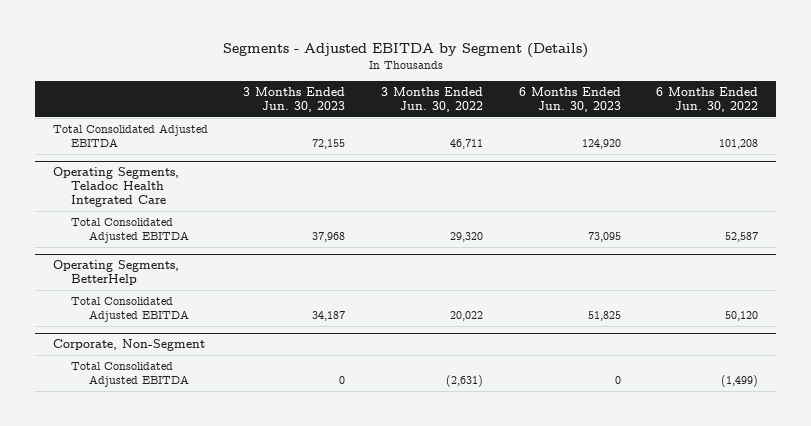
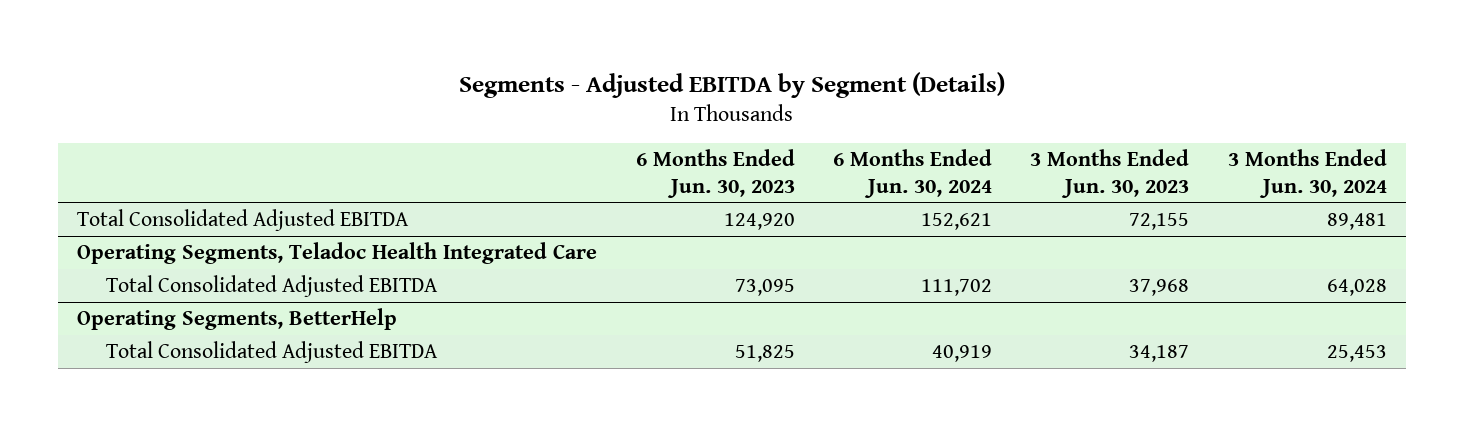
[381,87,484,113] 3 Months Ended Jun. 30, 2022 -> none
[656,87,759,113] 6 Months Ended Jun. 30, 2022 -> none
none -> [833,148,993,198] 6 Months Ended Jun. 30, 2024
none -> [1227,148,1387,198] 3 Months Ended Jun. 30, 2024
[52,338,205,351] Corporate, Non-Segment -> none
[70,361,189,388] Total Consolidated Adjusted EBITDA -> none

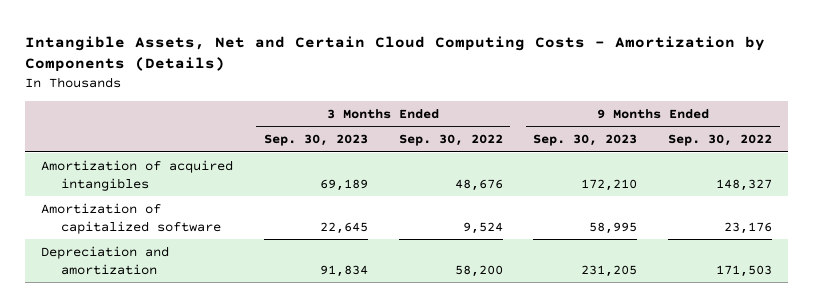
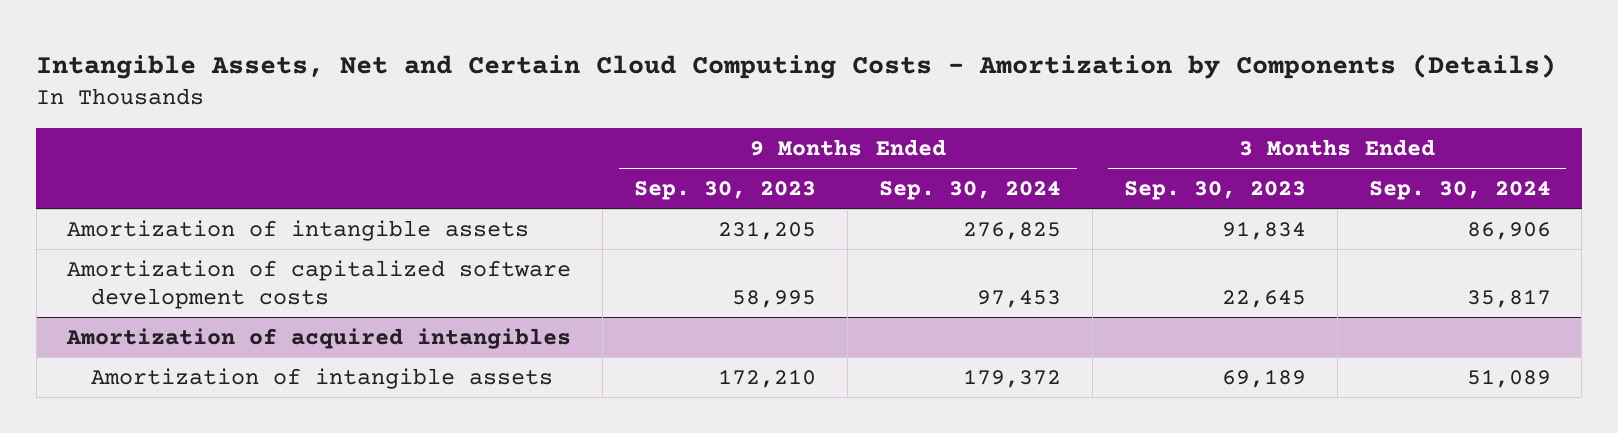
[398,134,503,147] Sep. 30, 2022 -> none
[668,134,773,147] Sep. 30, 2022 -> none
none -> [879,181,1062,201] Sep. 30, 2024
none -> [1368,181,1551,201] Sep. 30, 2024
[40,245,169,275] Depreciation and amortization -> none
[40,159,233,191] Amortization of acquired intangibles -> [67,219,530,241] Amortization of intangible assets
[319,178,368,191] 69,189 -> [1221,220,1306,240] 91,834
[581,178,638,191] 172,210 -> [718,220,817,240] 231,205
[40,202,222,234] Amortization of capitalized software -> [67,259,572,309] Amortization of capitalized software development costs
none -> [66,327,572,349] Amortization of acquired intangibles
none -> [91,367,554,389] Amortization of intangible assets

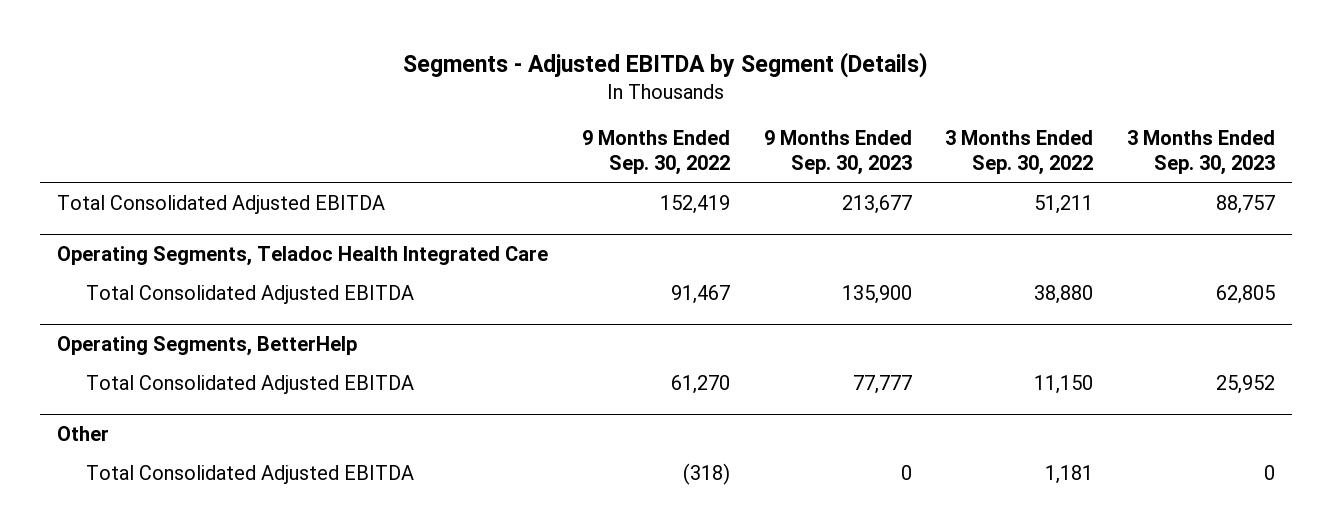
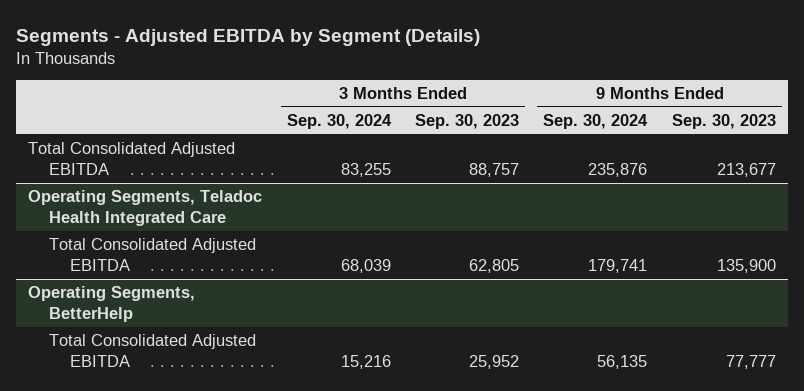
[581,130,730,175] 9 Months Ended Sep. 30, 2022 -> none
[945,130,1094,175] 3 Months Ended Sep. 30, 2022 -> none
none -> [286,113,392,129] Sep. 30, 2024
none -> [543,113,649,129] Sep. 30, 2024
[57,425,110,441] Other -> none
[85,464,414,484] Total Consolidated Adjusted EBITDA -> none

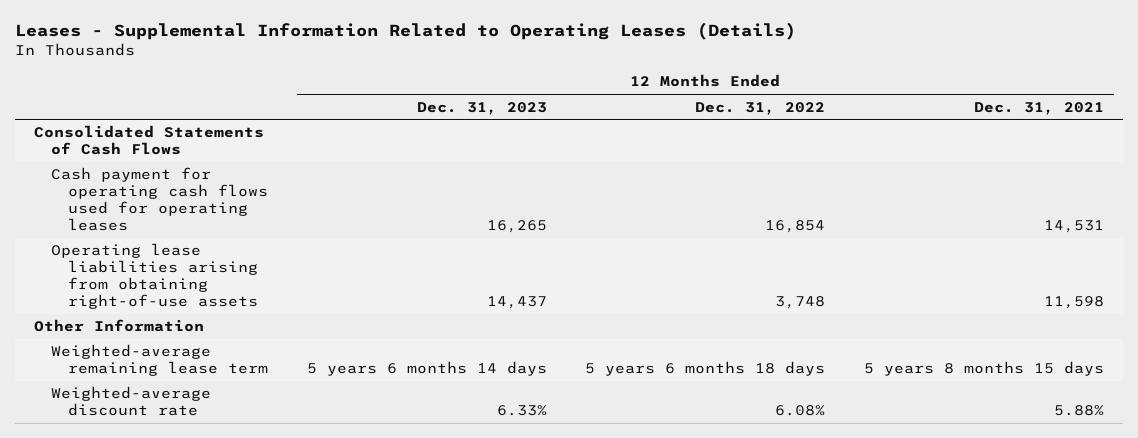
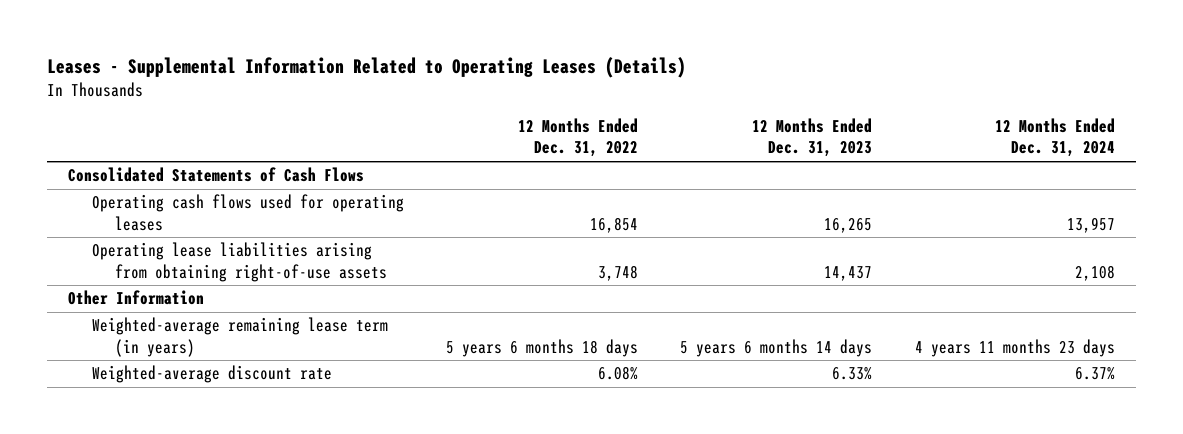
[974,101,1105,115] Dec. 31, 2021 -> none
none -> [994,118,1115,158] 12 Months Ended Dec. 31, 2024
[50,167,268,232] Cash payment for operating cash flows used for operating leases -> [91,194,404,231] Operating cash flows used for operating leases
[50,344,268,377] Weighted-average remaining lease term -> [91,317,388,357] Weighted-average remaining lease term (in years)

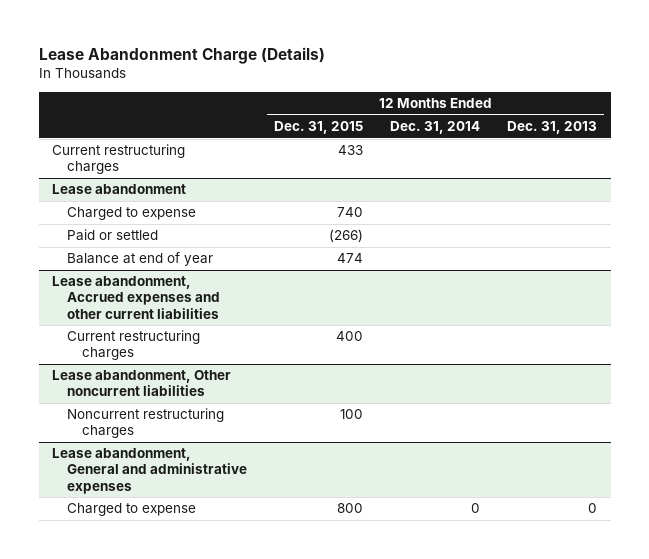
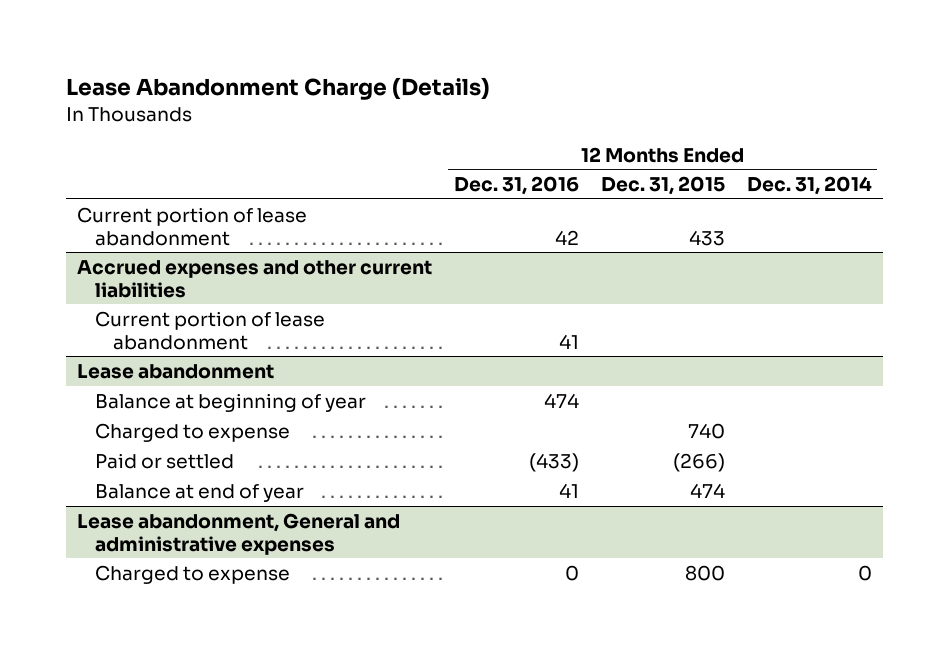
[507,121,598,135] Dec. 31, 2013 -> none
none -> [453,176,579,196] Dec. 31, 2016
[52,144,186,175] Current restructuring charges -> [76,206,307,246] Current portion of lease abandonment
none -> [76,259,432,298] Accrued expenses and other current liabilities
none -> [95,310,326,350] Current portion of lease abandonment
none -> [95,392,367,412] Balance at beginning of year
[52,276,221,319] Lease abandonment, Accrued expenses and other current liabilities -> none
[67,330,201,361] Current restructuring charges -> none
[52,370,232,397] Lease abandonment, Other noncurrent liabilities -> none
[67,408,225,439] Noncurrent restructuring charges -> none

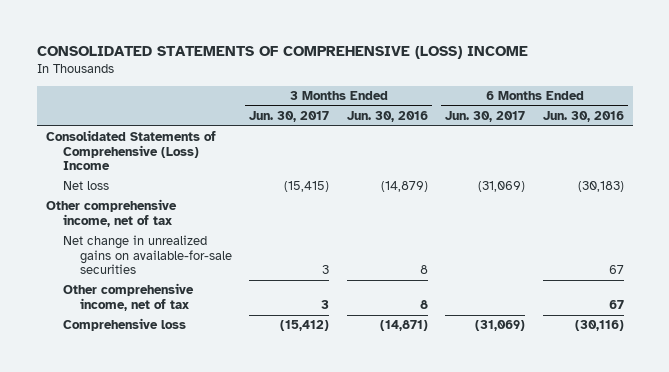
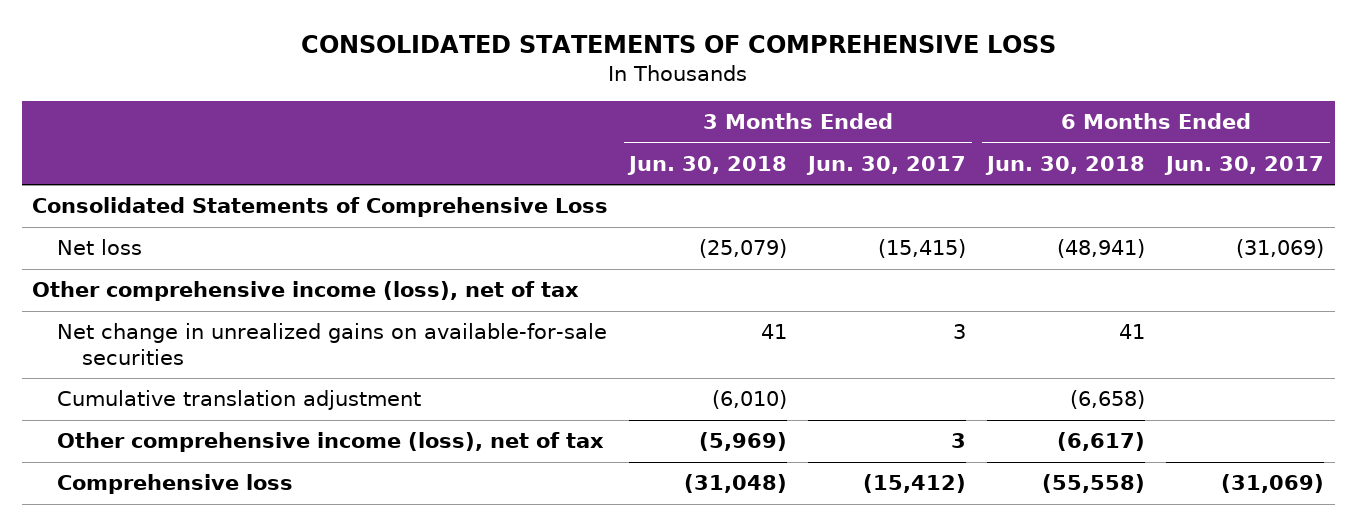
[36,46,528,60] CONSOLIDATED STATEMENTS OF COMPREHENSIVE (LOSS) INCOME -> [301,35,1057,54] CONSOLIDATED STATEMENTS OF COMPREHENSIVE LOSS
[346,110,428,122] Jun. 30, 2016 -> none
[542,110,624,122] Jun. 30, 2016 -> none
none -> [627,155,788,175] Jun. 30, 2018
none -> [985,155,1146,175] Jun. 30, 2018
[45,130,216,171] Consolidated Statements of Comprehensive (Loss) Income -> [32,197,609,218] Consolidated Statements of Comprehensive Loss
[45,199,177,227] Other comprehensive income, net of tax -> [32,281,580,302] Other comprehensive income (loss), net of tax
none -> [57,390,422,411] Cumulative translation adjustment
[62,283,194,311] Other comprehensive income, net of tax -> [57,432,605,453] Other comprehensive income (loss), net of tax

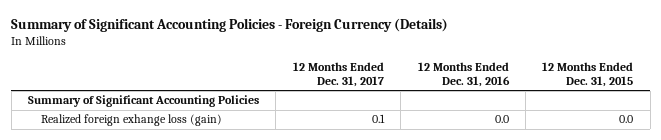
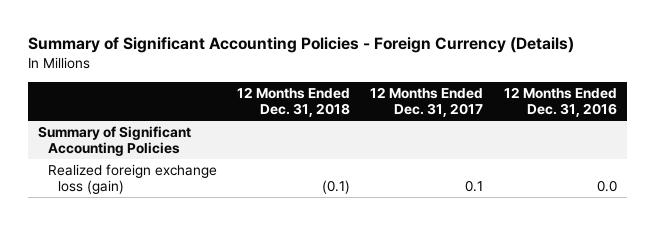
[542,61,634,88] 12 Months Ended Dec. 31, 2015 -> none
none -> [237,86,351,118] 12 Months Ended Dec. 31, 2018
[40,114,222,127] Realized foreign exhange loss (gain) -> [47,163,217,195] Realized foreign exchange loss (gain)

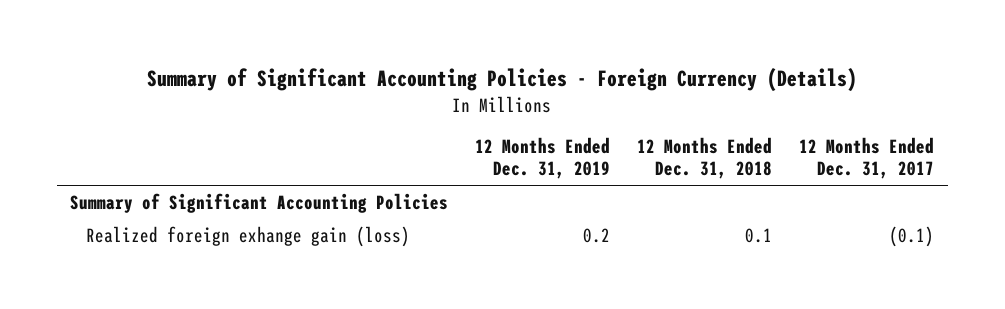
[503,86,617,118] 12 Months Ended Dec. 31, 2016 -> none
none -> [475,137,611,180] 12 Months Ended Dec. 31, 2019
[47,163,217,195] Realized foreign exchange loss (gain) -> [86,226,411,248] Realized foreign exhange gain (loss)
[322,180,351,195] (0.1) -> [745,228,773,244] 0.1
[465,180,484,193] 0.1 -> [889,226,935,248] (0.1)

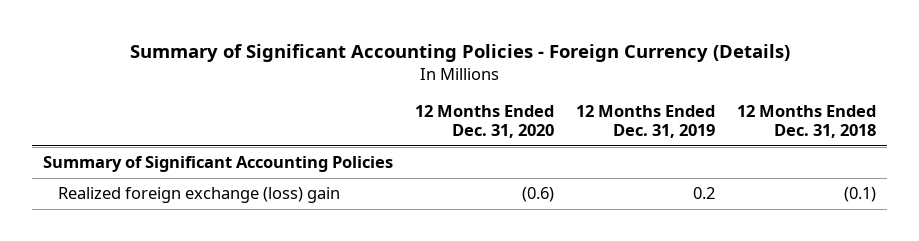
[799,137,935,180] 12 Months Ended Dec. 31, 2017 -> none
none -> [415,105,555,139] 12 Months Ended Dec. 31, 2020
[86,226,411,248] Realized foreign exhange gain (loss) -> [58,187,341,204] Realized foreign exchange (loss) gain
[745,228,773,244] 0.1 -> [844,187,877,203] (0.1)

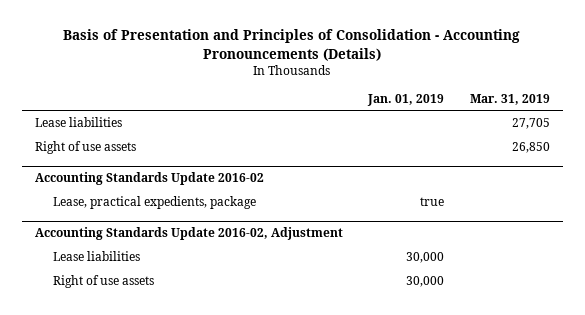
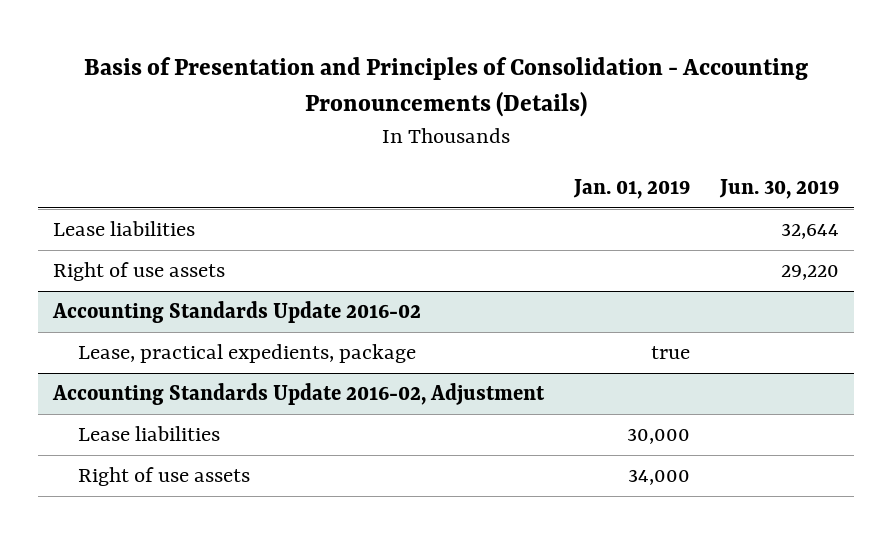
[469,93,550,105] Mar. 31, 2019 -> none
none -> [718,179,839,200] Jun. 30, 2019
[406,276,445,288] 30,000 -> [627,469,690,486] 34,000

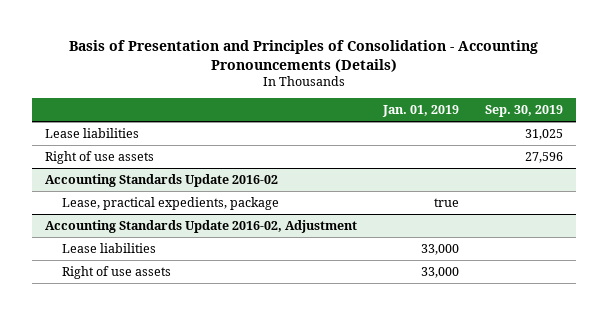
[718,179,839,200] Jun. 30, 2019 -> none
none -> [485,105,564,118] Sep. 30, 2019
[626,428,690,445] 30,000 -> [420,243,459,255] 33,000
[627,469,690,486] 34,000 -> [420,266,459,278] 33,000

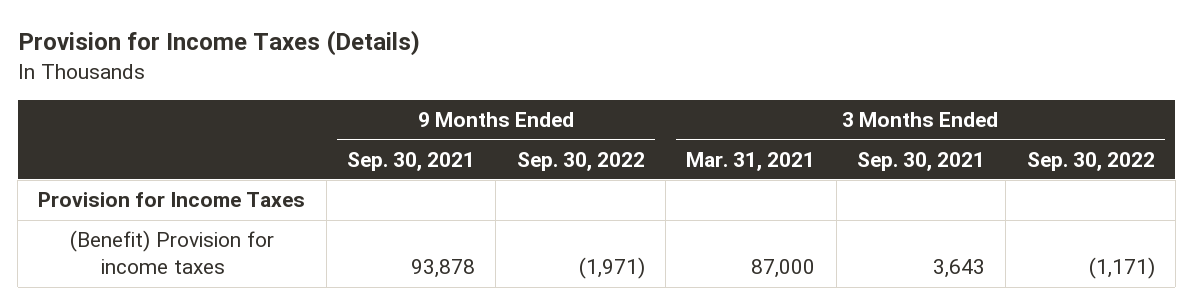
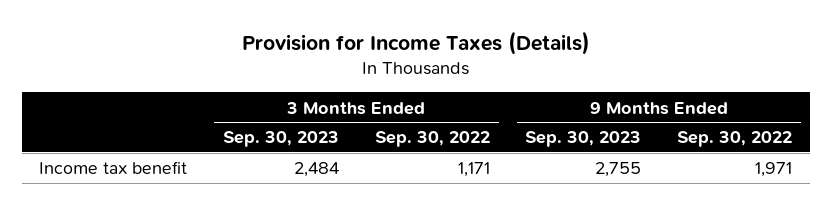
[347,151,476,171] Sep. 30, 2021 -> none
[686,151,816,171] Mar. 31, 2021 -> none
[856,151,985,171] Sep. 30, 2021 -> none
none -> [223,131,340,148] Sep. 30, 2023
none -> [525,131,642,148] Sep. 30, 2023
[38,192,306,208] Provision for Income Taxes -> none
[69,230,274,275] (Benefit) Provision for income taxes -> [39,161,188,175] Income tax benefit
[578,257,645,280] (1,971) -> [755,162,793,178] 1,971
[1088,257,1155,280] (1,171) -> [457,162,490,178] 1,171

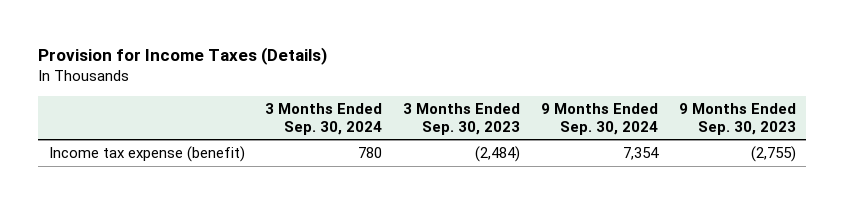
[374,131,490,148] Sep. 30, 2022 -> none
[677,131,793,148] Sep. 30, 2022 -> none
none -> [265,103,383,135] 3 Months Ended Sep. 30, 2024
none -> [541,103,659,135] 9 Months Ended Sep. 30, 2024
[39,161,188,175] Income tax benefit -> [48,146,245,163] Income tax expense (benefit)
[294,162,340,178] 2,484 -> [475,146,521,163] (2,484)
[595,162,642,178] 2,755 -> [750,146,796,163] (2,755)

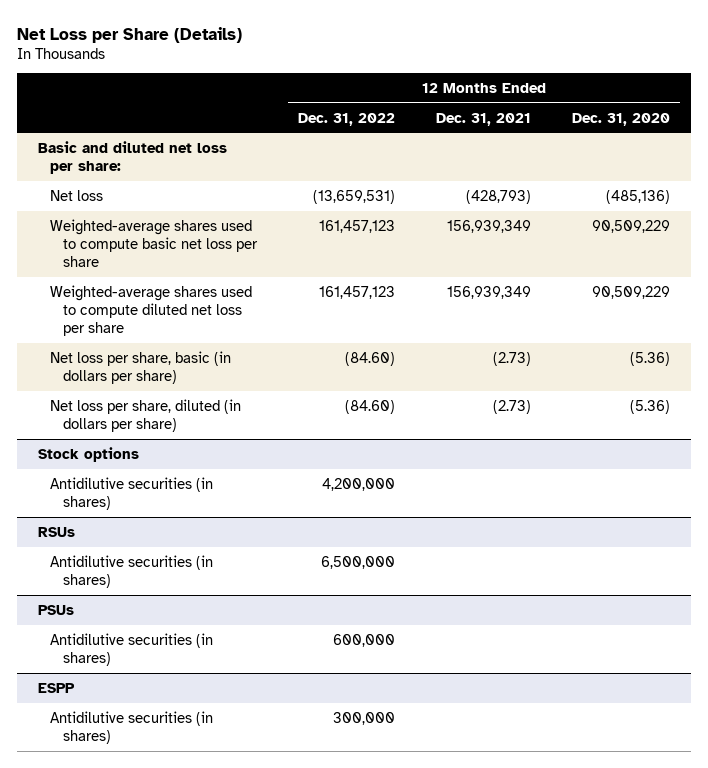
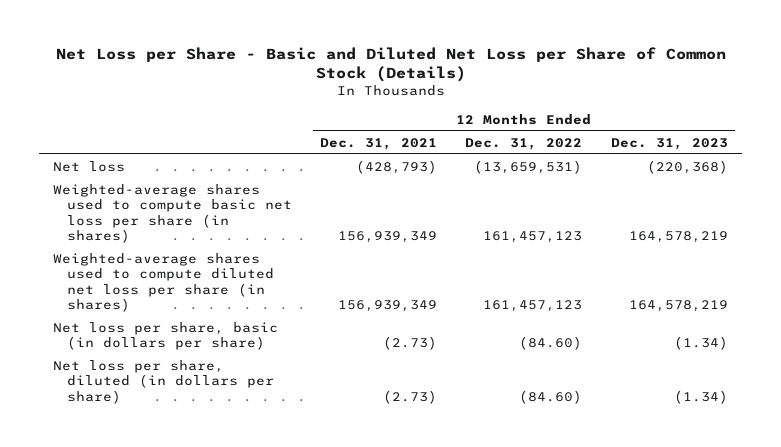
[17,26,243,43] Net Loss per Share (Details) -> [55,46,726,83] Net Loss per Share - Basic and Diluted Net Loss per Share of Common Stock (Details)
[572,112,671,126] Dec. 31, 2020 -> none
none -> [610,137,728,150] Dec. 31, 2023
[37,140,227,175] Basic and diluted net loss per share: -> none
[50,218,258,268] Weighted-average shares used to compute basic net loss per share -> [53,183,292,243] Weighted-average shares used to compute basic net loss per share (in shares)
[50,284,253,337] Weighted-average shares used to compute diluted net loss per share -> [53,252,274,312] Weighted-average shares used to compute diluted net loss per share (in shares)
[37,446,139,462] Stock options -> none
[50,476,214,511] Antidilutive securities (in shares) -> none
[37,526,75,537] RSUs -> none
[50,554,214,589] Antidilutive securities (in shares) -> none
[37,604,74,615] PSUs -> none
[50,632,214,667] Antidilutive securities (in shares) -> none
[37,682,75,693] ESPP -> none
[50,710,214,745] Antidilutive securities (in shares) -> none

